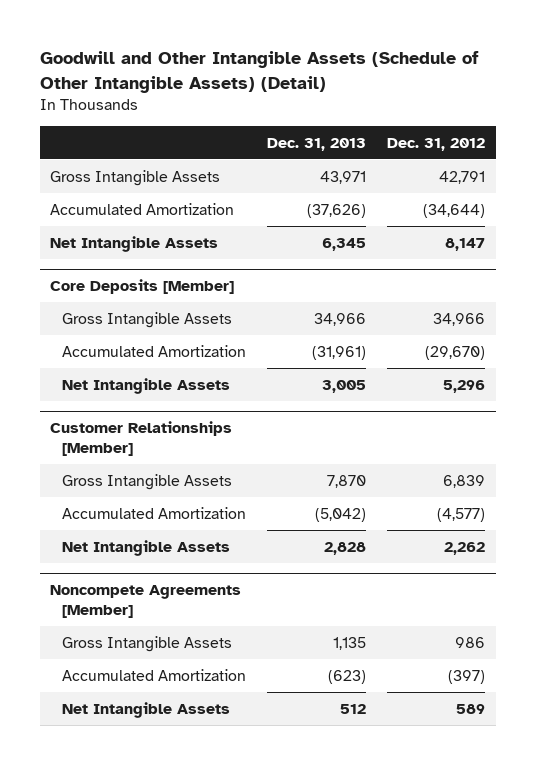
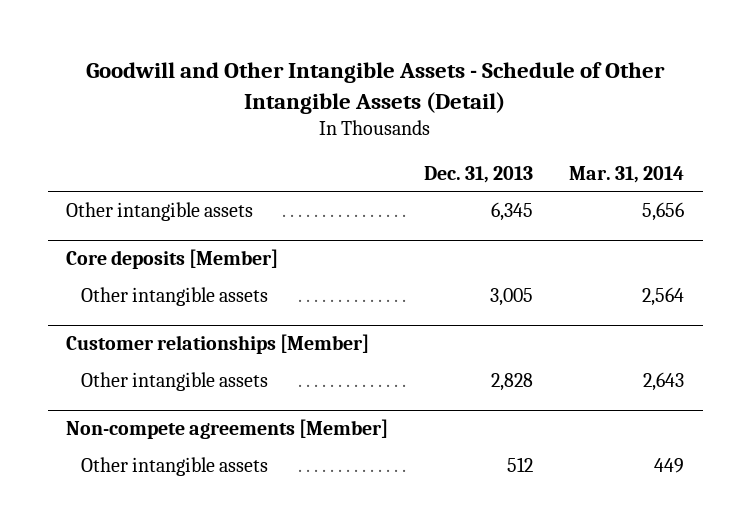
[39,51,479,93] Goodwill and Other Intangible Assets (Schedule of Other Intangible Assets) (Detail) -> [86,62,666,114] Goodwill and Other Intangible Assets - Schedule of Other Intangible Assets (Detail)
[387,137,486,151] Dec. 31, 2012 -> none
none -> [569,165,685,183] Mar. 31, 2014
[50,169,221,186] Gross Intangible Assets -> none
[50,202,235,215] Accumulated Amortization -> none
[61,311,232,328] Gross Intangible Assets -> none
[61,344,246,357] Accumulated Amortization -> none
[61,473,232,490] Gross Intangible Assets -> none
[61,506,246,519] Accumulated Amortization -> none
[50,584,242,618] Noncompete Agreements [Member] -> none
[61,635,232,652] Gross Intangible Assets -> none
[61,668,246,681] Accumulated Amortization -> none
[50,235,219,252] Net Intangible Assets -> [65,201,253,221] Other intangible assets
[50,278,235,294] Core Deposits [Member] -> [65,249,278,270] Core deposits [Member]
[61,377,230,394] Net Intangible Assets -> [81,286,269,306] Other intangible assets
[50,420,233,456] Customer Relationships [Member] -> [65,334,369,355] Customer relationships [Member]
[61,539,230,556] Net Intangible Assets -> [81,371,269,391] Other intangible assets
none -> [65,419,388,440] Non-compete agreements [Member]
[61,701,230,718] Net Intangible Assets -> [81,456,269,476] Other intangible assets

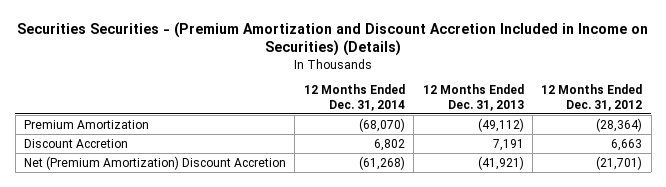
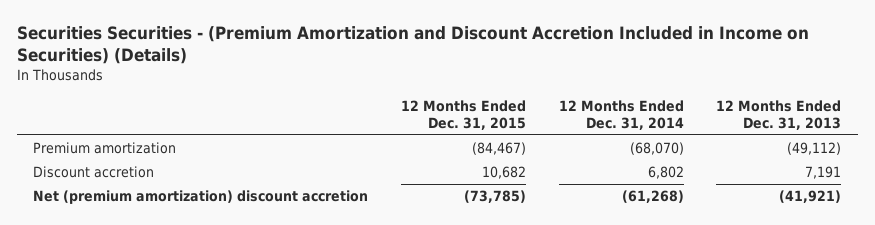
[541,84,643,111] 12 Months Ended Dec. 31, 2012 -> none
none -> [400,100,526,130] 12 Months Ended Dec. 31, 2015
[23,119,149,129] Premium Amortization -> [33,142,177,155] Premium amortization
[23,138,128,148] Discount Accretion -> [33,166,155,179] Discount accretion
[23,155,286,170] Net (Premium Amortization) Discount Accretion -> [33,190,369,205] Net (premium amortization) discount accretion

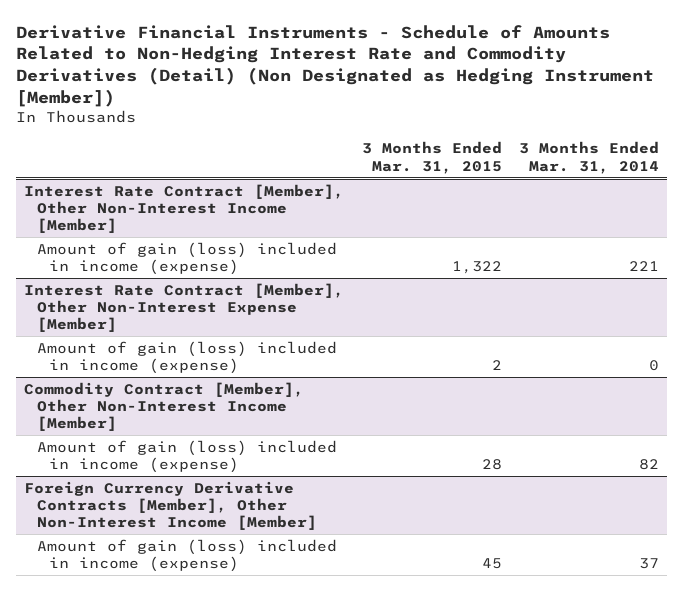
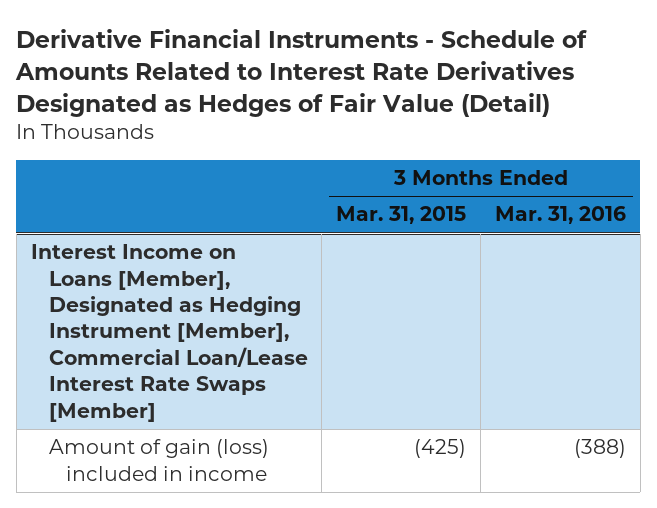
[15,24,654,108] Derivative Financial Instruments - Schedule of Amounts Related to Non-Hedging Interest Rate and Commodity Derivatives (Detail) (Non Designated as Hedging Instrument [Member]) -> [15,29,588,117] Derivative Financial Instruments - Schedule of Amounts Related to Interest Rate Derivatives Designated as Hedges of Fair Value (Detail)
[518,141,659,174] 3 Months Ended Mar. 31, 2014 -> none
none -> [494,206,626,225] Mar. 31, 2016
[24,183,345,234] Interest Rate Contract [Member], Other Non-Interest Income [Member] -> none
[24,282,345,333] Interest Rate Contract [Member], Other Non-Interest Expense [Member] -> none
[36,340,337,375] Amount of gain (loss) included in income (expense) -> none
[24,381,305,432] Commodity Contract [Member], Other Non-Interest Income [Member] -> none
[36,439,337,474] Amount of gain (loss) included in income (expense) -> none
[24,480,317,531] Foreign Currency Derivative Contracts [Member], Other Non-Interest Income [Member] -> none
[36,538,337,573] Amount of gain (loss) included in income (expense) -> none
none -> [30,244,308,422] Interest Income on Loans [Member], Designated as Hedging Instrument [Member], Commercial Loan/Lease Interest Rate Swaps [Member]
[36,241,337,276] Amount of gain (loss) included in income (expense) -> [48,439,269,481] Amount of gain (loss) included in income
[451,261,502,275] 1,322 -> [414,439,467,459] (425)

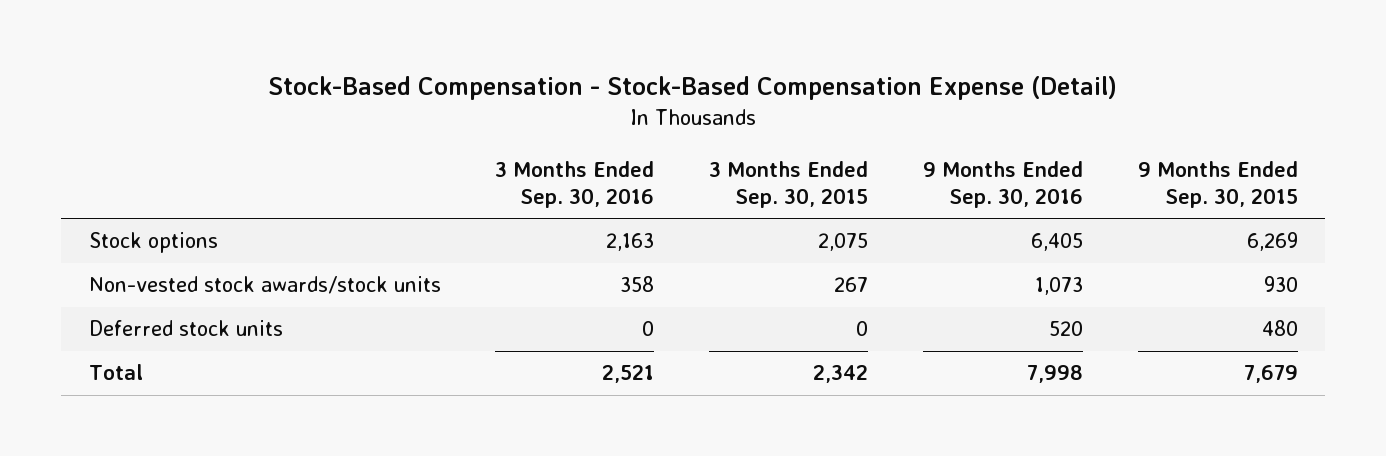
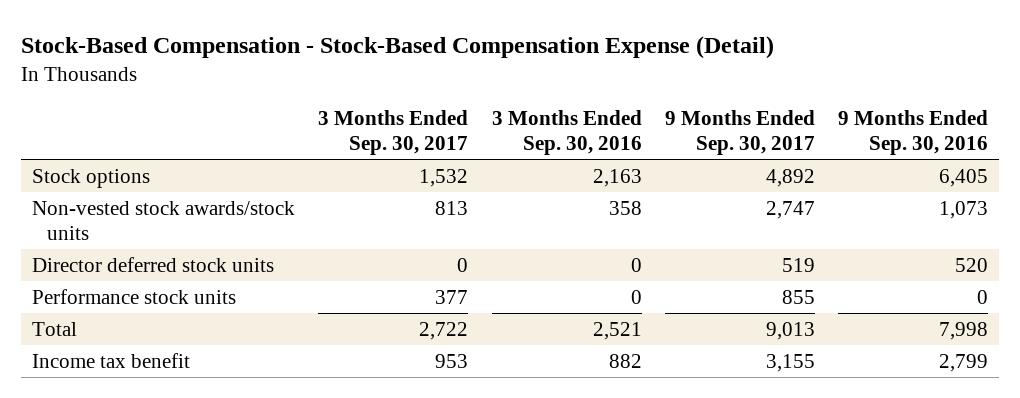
[709,160,869,208] 3 Months Ended Sep. 30, 2015 -> none
[1137,160,1298,208] 9 Months Ended Sep. 30, 2015 -> none
none -> [318,110,469,156] 3 Months Ended Sep. 30, 2017
none -> [664,110,815,156] 9 Months Ended Sep. 30, 2017
[88,320,283,337] Deferred stock units -> [32,256,275,272] Director deferred stock units
none -> [32,288,237,304] Performance stock units
none -> [32,352,191,368] Income tax benefit

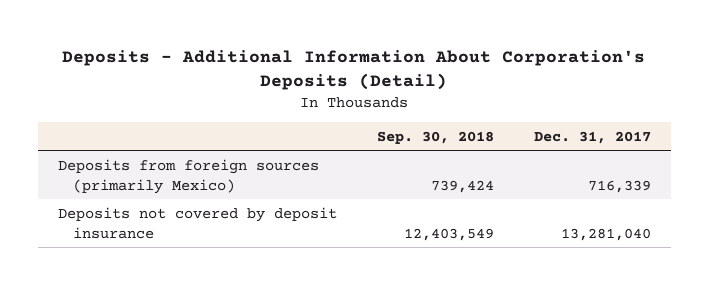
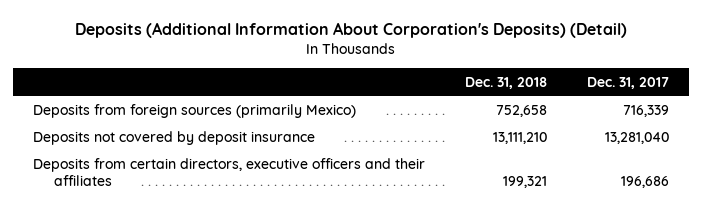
[62,49,646,90] Deposits - Additional Information About Corporation's Deposits (Detail) -> [75,22,628,39] Deposits (Additional Information About Corporation's Deposits) (Detail)
[376,130,494,144] Sep. 30, 2018 -> none
none -> [465,76,548,89] Dec. 31, 2018
none -> [33,157,426,187] Deposits from certain directors, executive officers and their affiliates

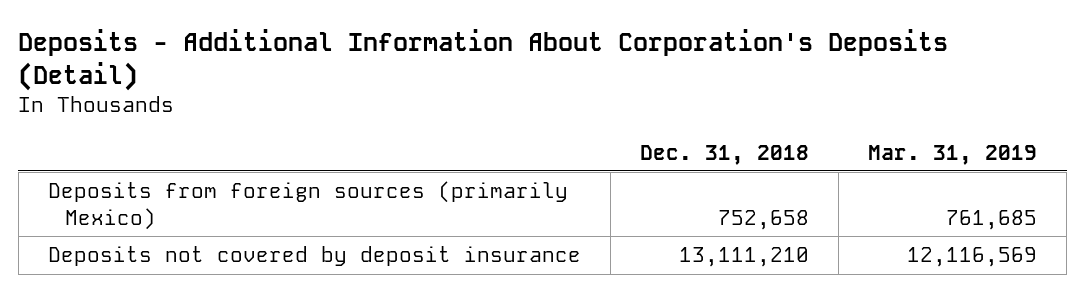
[75,22,628,39] Deposits (Additional Information About Corporation's Deposits) (Detail) -> [18,28,949,91] Deposits - Additional Information About Corporation's Deposits (Detail)
[586,76,669,89] Dec. 31, 2017 -> none
none -> [867,144,1037,165] Mar. 31, 2019
[33,157,426,187] Deposits from certain directors, executive officers and their affiliates -> none

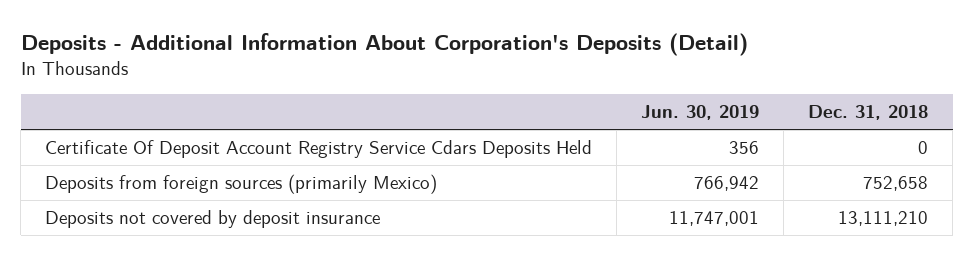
[867,144,1037,165] Mar. 31, 2019 -> none
none -> [641,104,760,120] Jun. 30, 2019
none -> [45,140,593,159] Certificate Of Deposit Account Registry Service Cdars Deposits Held

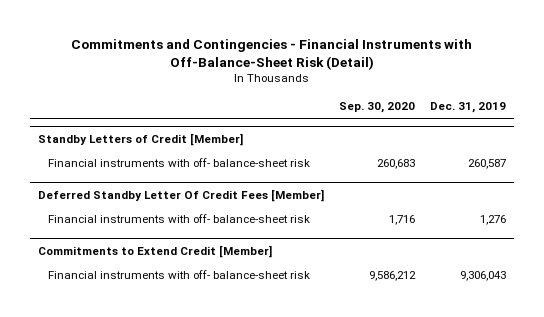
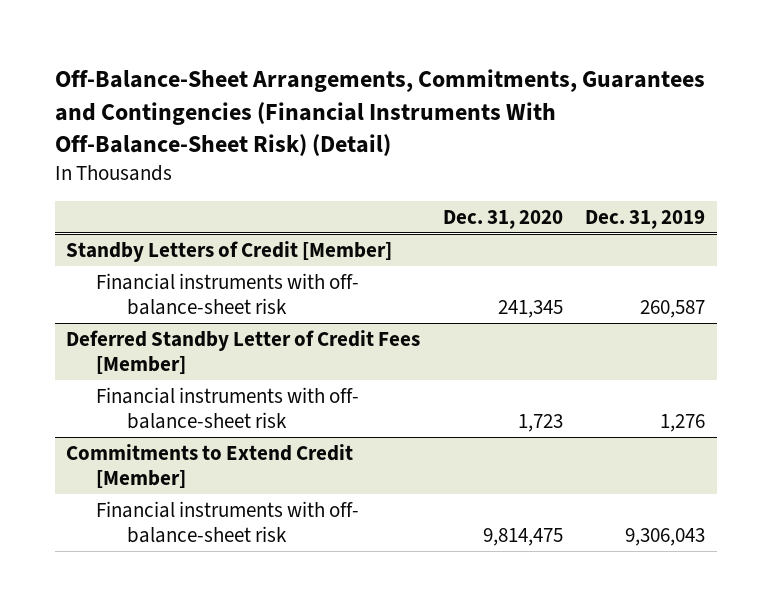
[70,38,472,70] Commitments and Contingencies - Financial Instruments with Off-Balance-Sheet Risk (Detail) -> [54,69,705,156] Off-Balance-Sheet Arrangements, Commitments, Guarantees and Contingencies (Financial Instruments With Off-Balance-Sheet Risk) (Detail)
[338,102,415,114] Sep. 30, 2020 -> none
none -> [442,209,563,229] Dec. 31, 2020
[37,188,324,202] Deferred Standby Letter Of Credit Fees [Member] -> [66,329,421,375] Deferred Standby Letter of Credit Fees [Member]

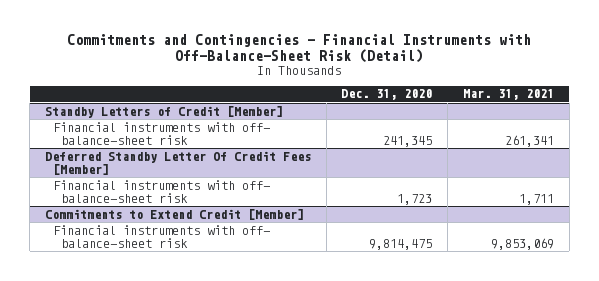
[54,69,705,156] Off-Balance-Sheet Arrangements, Commitments, Guarantees and Contingencies (Financial Instruments With Off-Balance-Sheet Risk) (Detail) -> [67,34,532,64] Commitments and Contingencies - Financial Instruments with Off-Balance-Sheet Risk (Detail)
[585,209,706,229] Dec. 31, 2019 -> none
none -> [463,89,555,101] Mar. 31, 2021
[66,329,421,375] Deferred Standby Letter of Credit Fees [Member] -> [44,150,311,176] Deferred Standby Letter Of Credit Fees [Member]

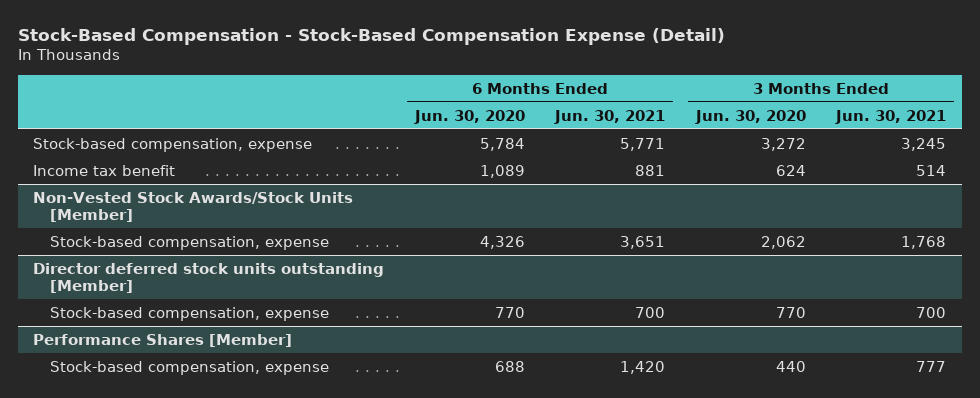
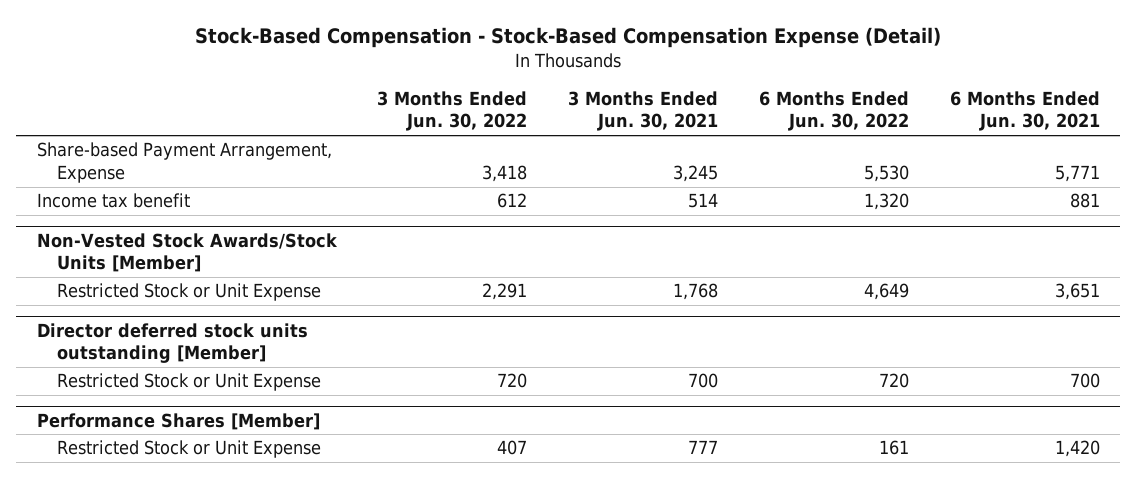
[413,109,525,124] Jun. 30, 2020 -> none
[694,109,806,124] Jun. 30, 2020 -> none
none -> [377,91,528,132] 3 Months Ended Jun. 30, 2022
none -> [759,91,910,132] 6 Months Ended Jun. 30, 2022
[33,137,313,152] Stock-based compensation, expense -> [36,142,332,183] Share-based Payment Arrangement, Expense
[49,235,329,250] Stock-based compensation, expense -> [57,283,322,302] Restricted Stock or Unit Expense
[49,306,329,321] Stock-based compensation, expense -> none
none -> [57,373,322,392] Restricted Stock or Unit Expense
[49,360,329,375] Stock-based compensation, expense -> [57,440,322,459] Restricted Stock or Unit Expense

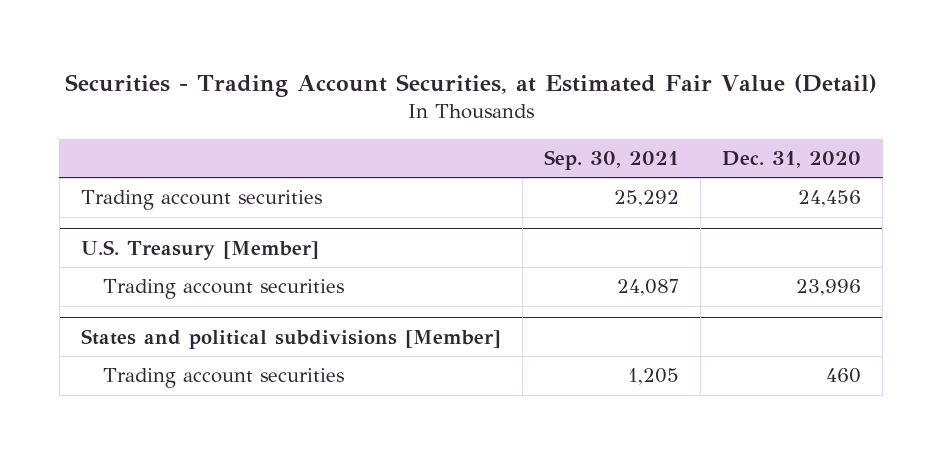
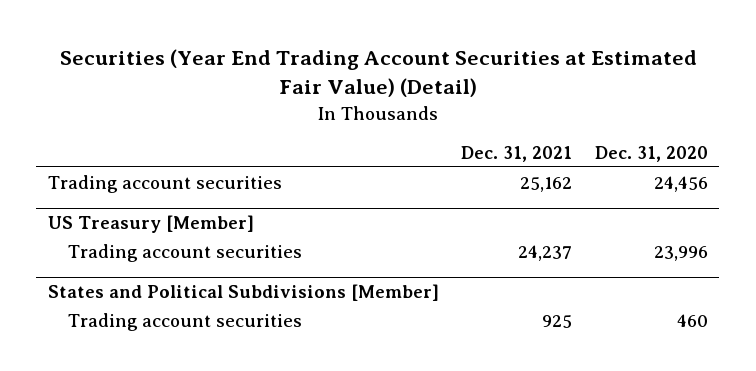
[64,73,877,97] Securities - Trading Account Securities, at Estimated Fair Value (Detail) -> [59,49,697,98] Securities (Year End Trading Account Securities at Estimated Fair Value) (Detail)
[543,149,679,170] Sep. 30, 2021 -> none
none -> [461,145,573,162] Dec. 31, 2021
[80,240,319,261] U.S. Treasury [Member] -> [47,215,254,234] US Treasury [Member]
[80,329,501,350] States and political subdivisions [Member] -> [47,284,439,302] States and Political Subdivisions [Member]

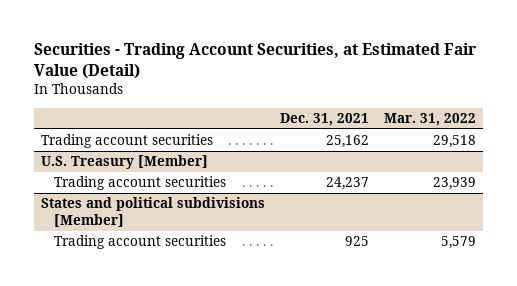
[59,49,697,98] Securities (Year End Trading Account Securities at Estimated Fair Value) (Detail) -> [33,42,476,80] Securities - Trading Account Securities, at Estimated Fair Value (Detail)
[594,145,708,162] Dec. 31, 2020 -> none
none -> [383,113,476,127] Mar. 31, 2022
[47,215,254,234] US Treasury [Member] -> [41,155,209,170] U.S. Treasury [Member]
[47,284,439,302] States and Political Subdivisions [Member] -> [41,197,266,228] States and political subdivisions [Member]

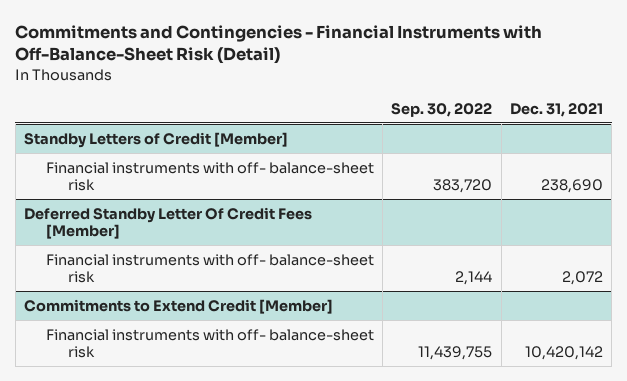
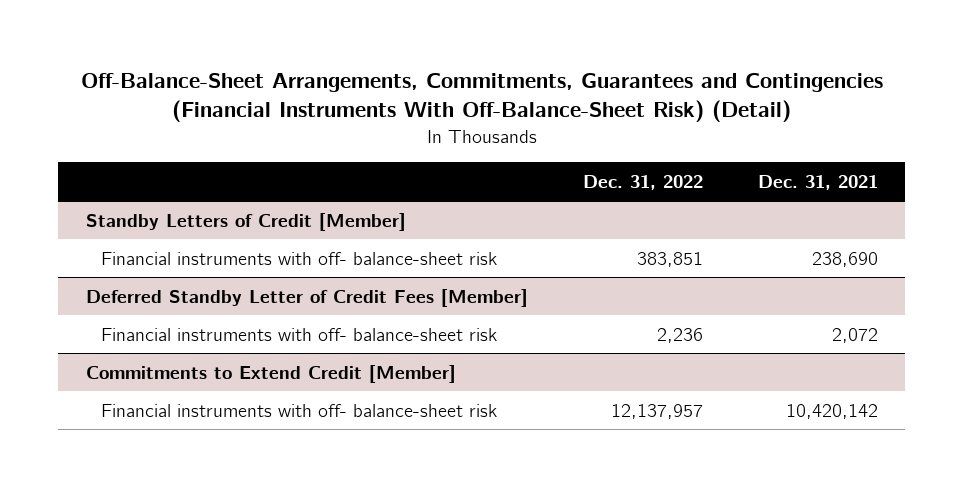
[15,24,543,65] Commitments and Contingencies - Financial Instruments with Off-Balance-Sheet Risk (Detail) -> [80,72,883,123] Off-Balance-Sheet Arrangements, Commitments, Guarantees and Contingencies (Financial Instruments With Off-Balance-Sheet Risk) (Detail)
[391,102,493,117] Sep. 30, 2022 -> none
none -> [582,174,703,190] Dec. 31, 2022
[24,206,313,240] Deferred Standby Letter Of Credit Fees [Member] -> [85,288,528,307] Deferred Standby Letter of Credit Fees [Member]

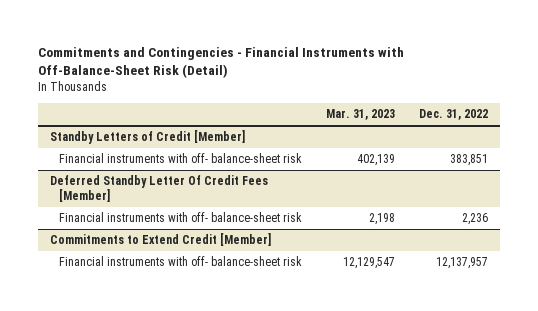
[80,72,883,123] Off-Balance-Sheet Arrangements, Commitments, Guarantees and Contingencies (Financial Instruments With Off-Balance-Sheet Risk) (Detail) -> [38,46,405,79] Commitments and Contingencies - Financial Instruments with Off-Balance-Sheet Risk (Detail)
[757,174,878,190] Dec. 31, 2021 -> none
none -> [326,109,396,121] Mar. 31, 2023
[85,288,528,307] Deferred Standby Letter of Credit Fees [Member] -> [50,175,269,203] Deferred Standby Letter Of Credit Fees [Member]

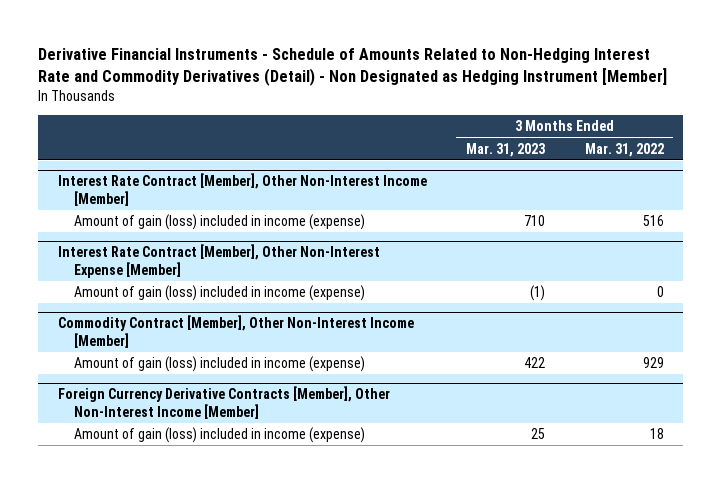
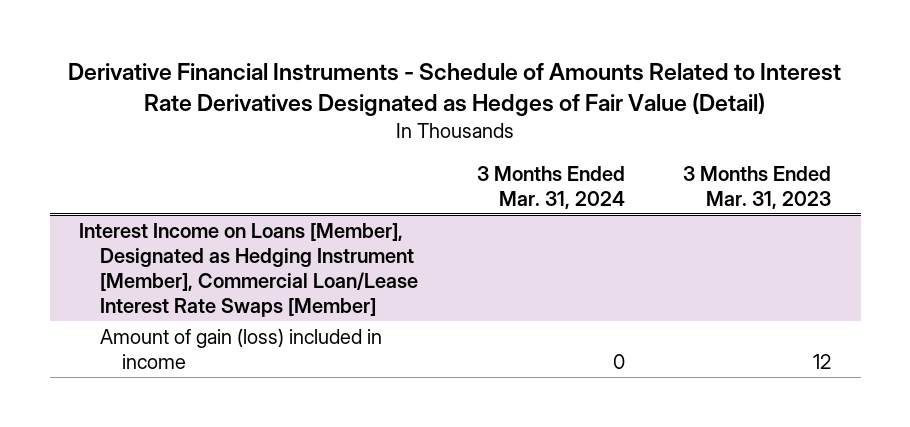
[38,48,668,86] Derivative Financial Instruments - Schedule of Amounts Related to Non-Hedging Interest Rate and Commodity Derivatives (Detail) - Non Designated as Hedging Instrument [Member] -> [68,63,842,117] Derivative Financial Instruments - Schedule of Amounts Related to Interest Rate Derivatives Designated as Hedges of Fair Value (Detail)
[584,142,664,157] Mar. 31, 2022 -> none
none -> [476,165,625,209] 3 Months Ended Mar. 31, 2024
[57,173,427,207] Interest Rate Contract [Member], Other Non-Interest Income [Member] -> none
[57,244,380,279] Interest Rate Contract [Member], Other Non-Interest Expense [Member] -> none
[73,285,365,302] Amount of gain (loss) included in income (expense) -> none
[57,315,414,349] Commodity Contract [Member], Other Non-Interest Income [Member] -> none
[73,356,365,373] Amount of gain (loss) included in income (expense) -> none
[57,386,390,420] Foreign Currency Derivative Contracts [Member], Other Non-Interest Income [Member] -> none
[73,427,365,444] Amount of gain (loss) included in income (expense) -> none
none -> [78,222,419,317] Interest Income on Loans [Member], Designated as Hedging Instrument [Member], Commercial Loan/Lease Interest Rate Swaps [Member]
[73,214,365,231] Amount of gain (loss) included in income (expense) -> [100,327,383,369] Amount of gain (loss) included in income
[524,215,546,227] 710 -> [813,353,832,369] 12

